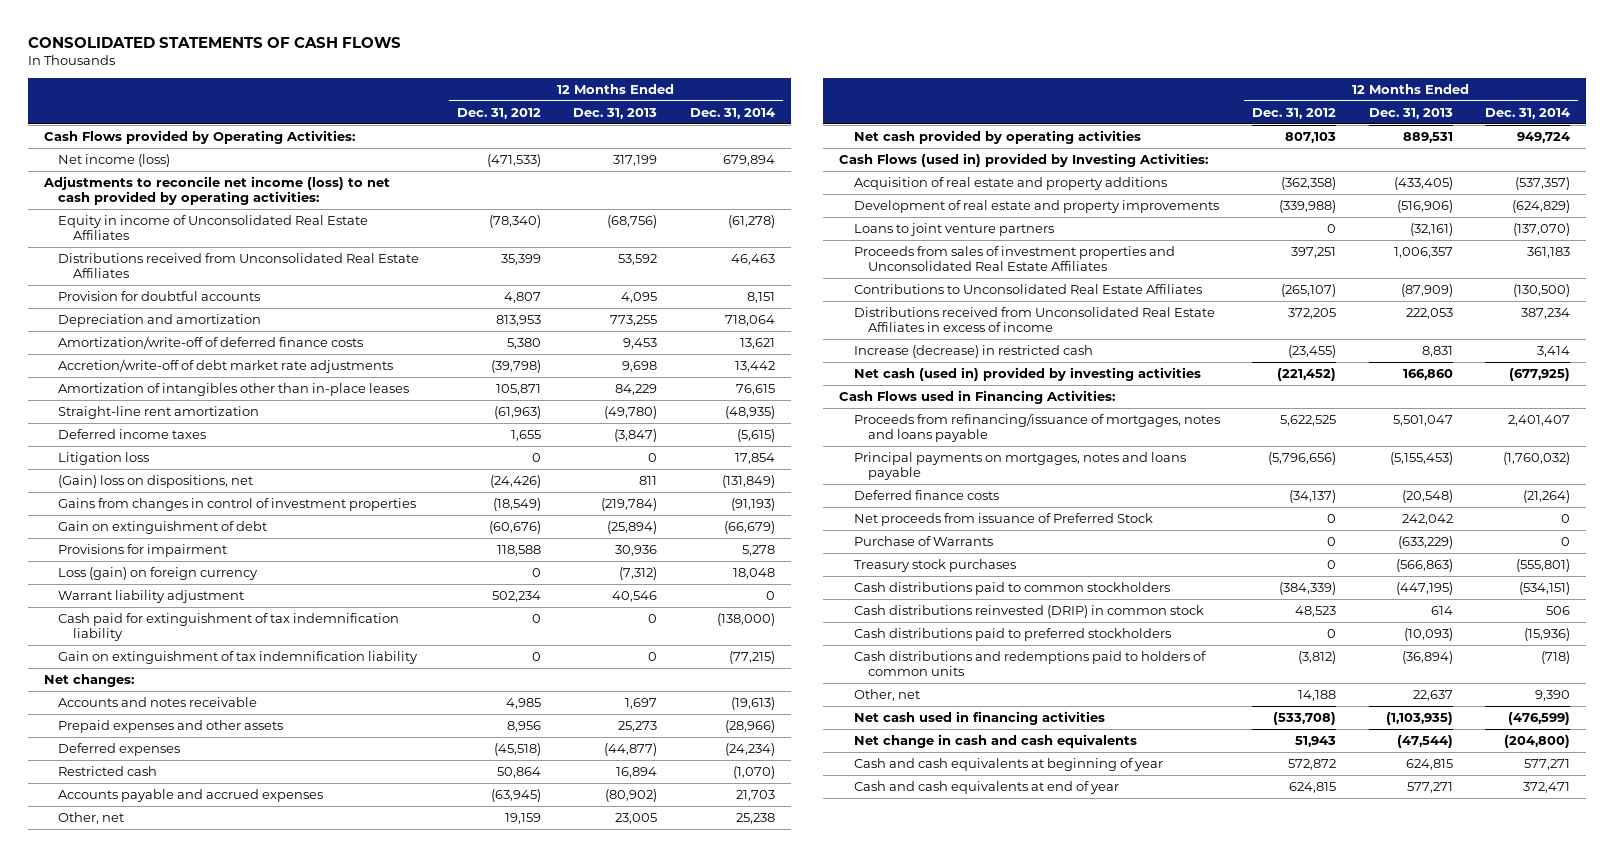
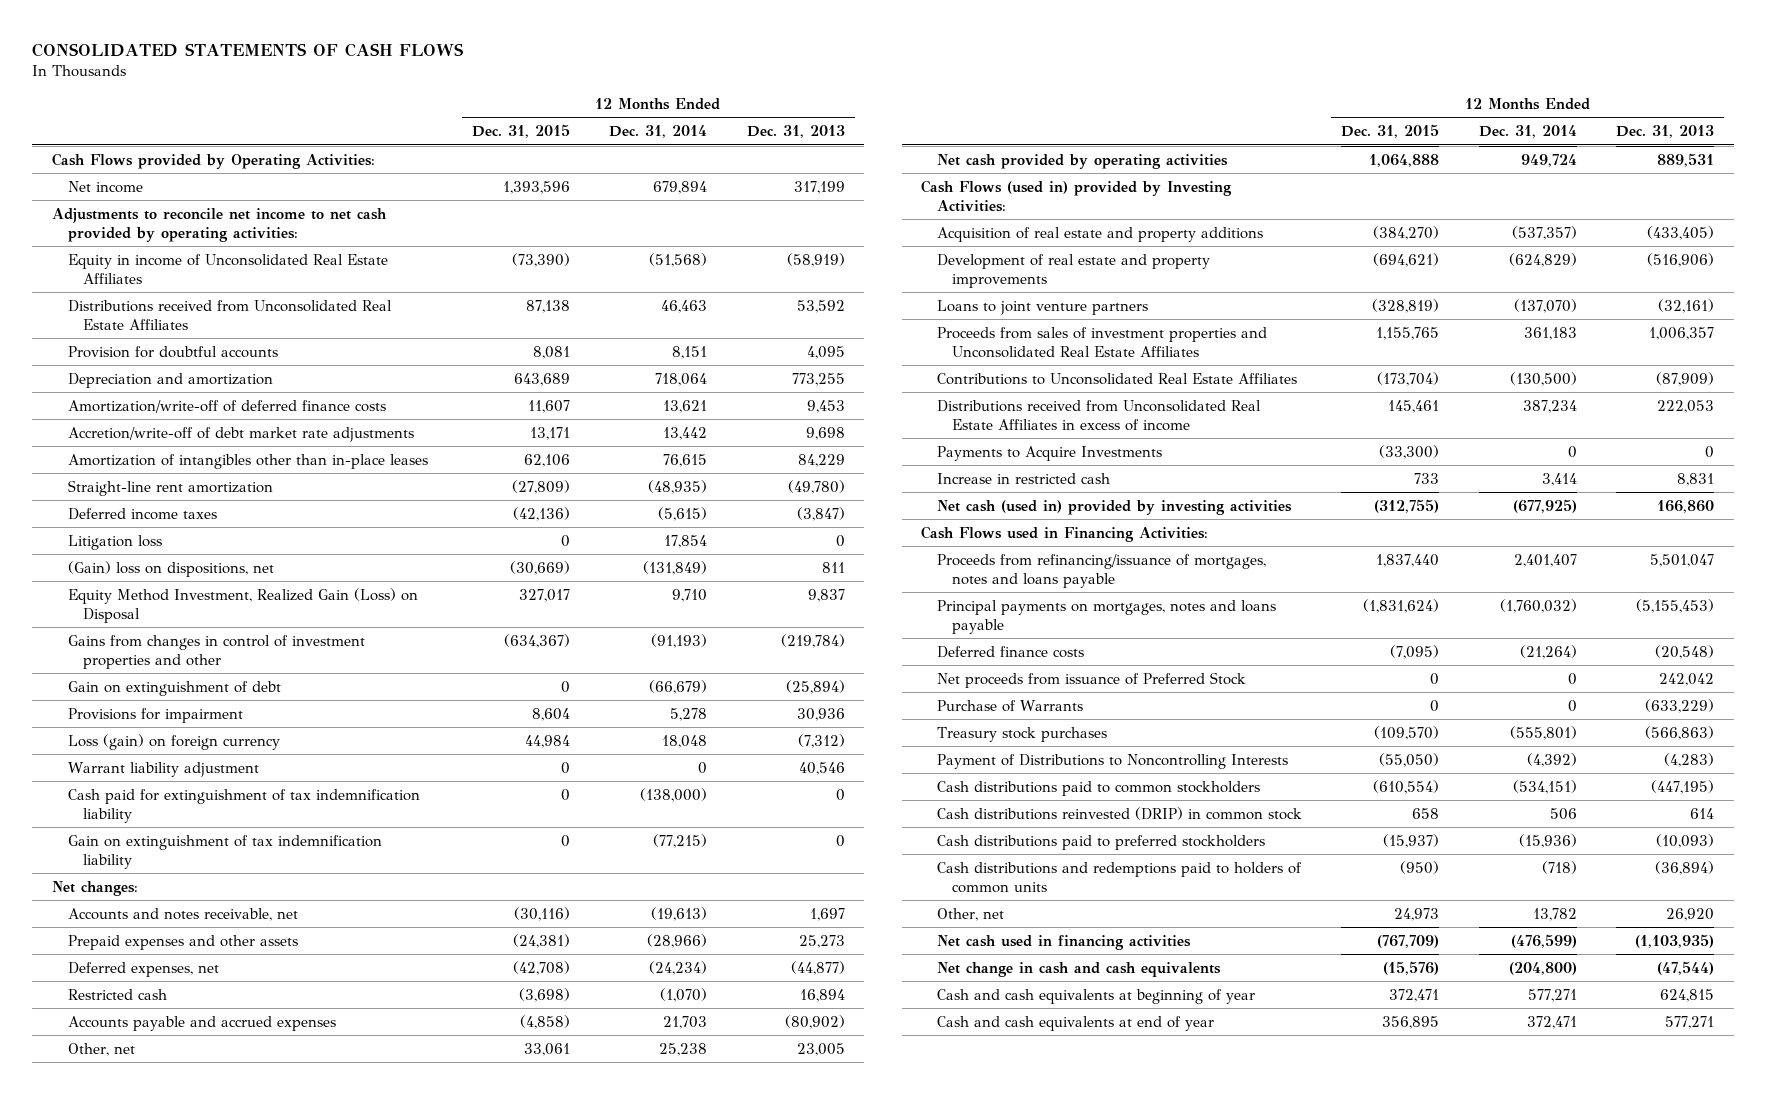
[456,107,541,119] Dec. 31, 2012 -> none
none -> [471,124,570,139] Dec. 31, 2015
[58,153,171,167] Net income (loss) -> [67,180,143,193] Net income
[42,175,390,206] Adjustments to reconcile net income (loss) to net cash provided by operating activities: -> [52,207,388,242] Adjustments to reconcile net income to net cash provided by operating activities:
[607,214,658,228] (68,756) -> [786,252,845,267] (58,919)
[727,214,775,228] (61,278) -> [649,252,708,267] (51,568)
none -> [67,587,418,623] Equity Method Investment, Realized Gain (Loss) on Disposal
[58,497,417,511] Gains from changes in control of investment properties -> [67,634,365,669] Gains from changes in control of investment properties and other
[58,696,258,707] Accounts and notes receivable -> [67,907,298,921] Accounts and notes receivable, net
[58,742,181,756] Deferred expenses -> [67,961,219,977] Deferred expenses, net
none -> [936,445,1162,461] Payments to Acquire Investments
[853,344,1093,358] Increase (decrease) in restricted cash -> [936,472,1110,484] Increase in restricted cash
none -> [936,753,1288,769] Payment of Distributions to Noncontrolling Interests
[1412,689,1453,701] 22,637 -> [1665,907,1714,921] 26,920
[1534,689,1570,701] 9,390 -> [1532,907,1577,921] 13,782

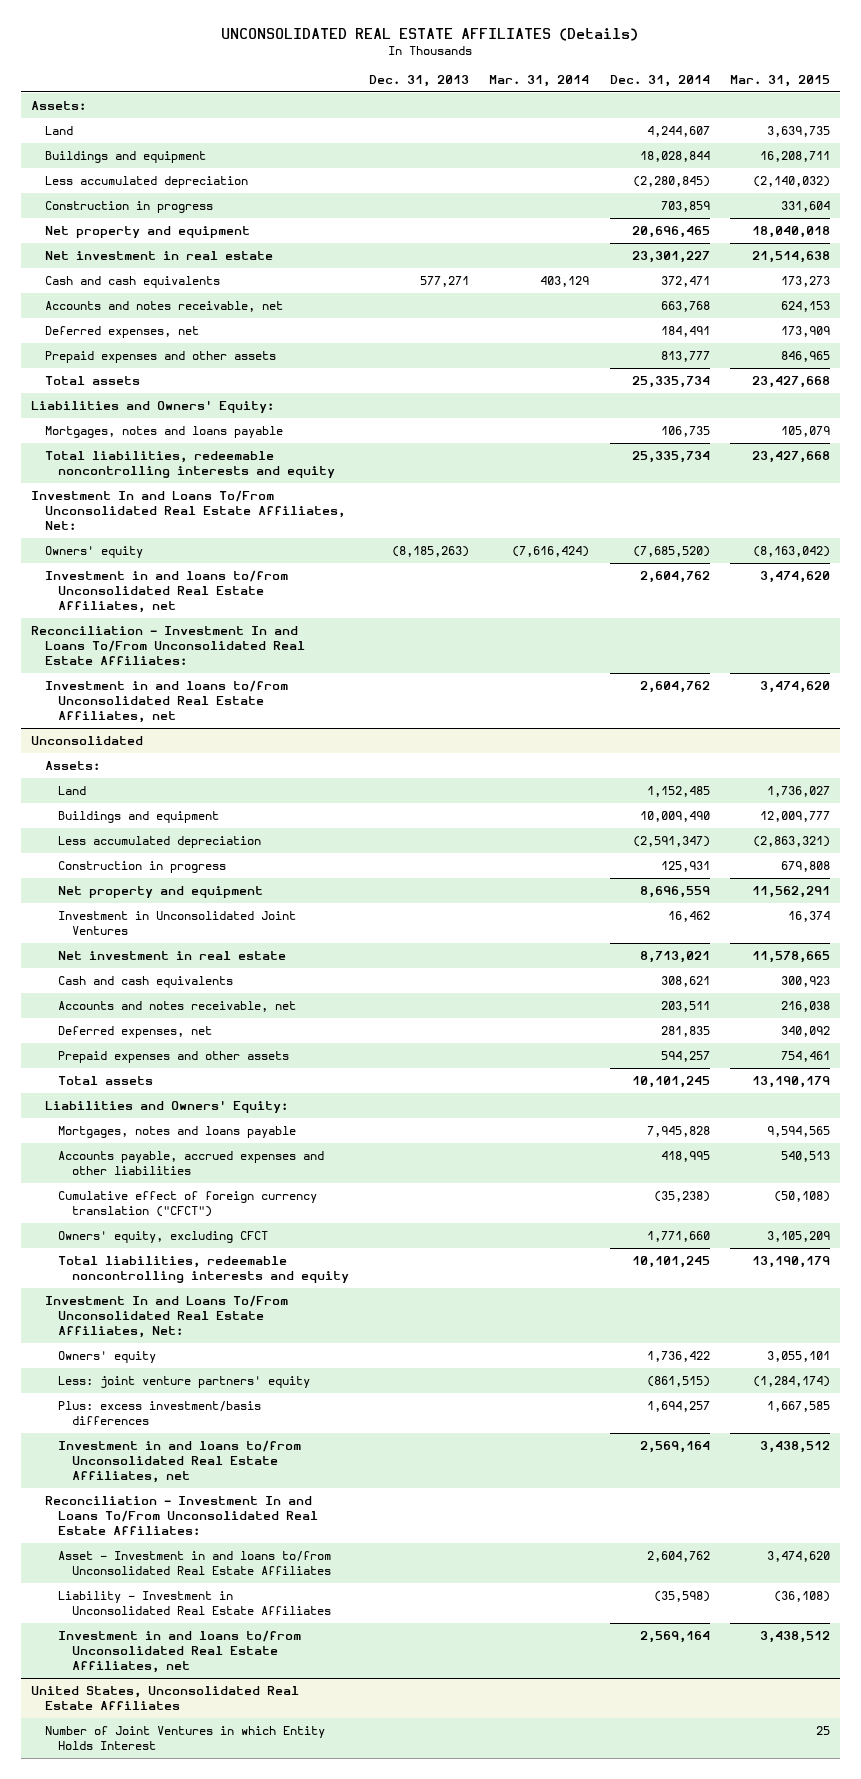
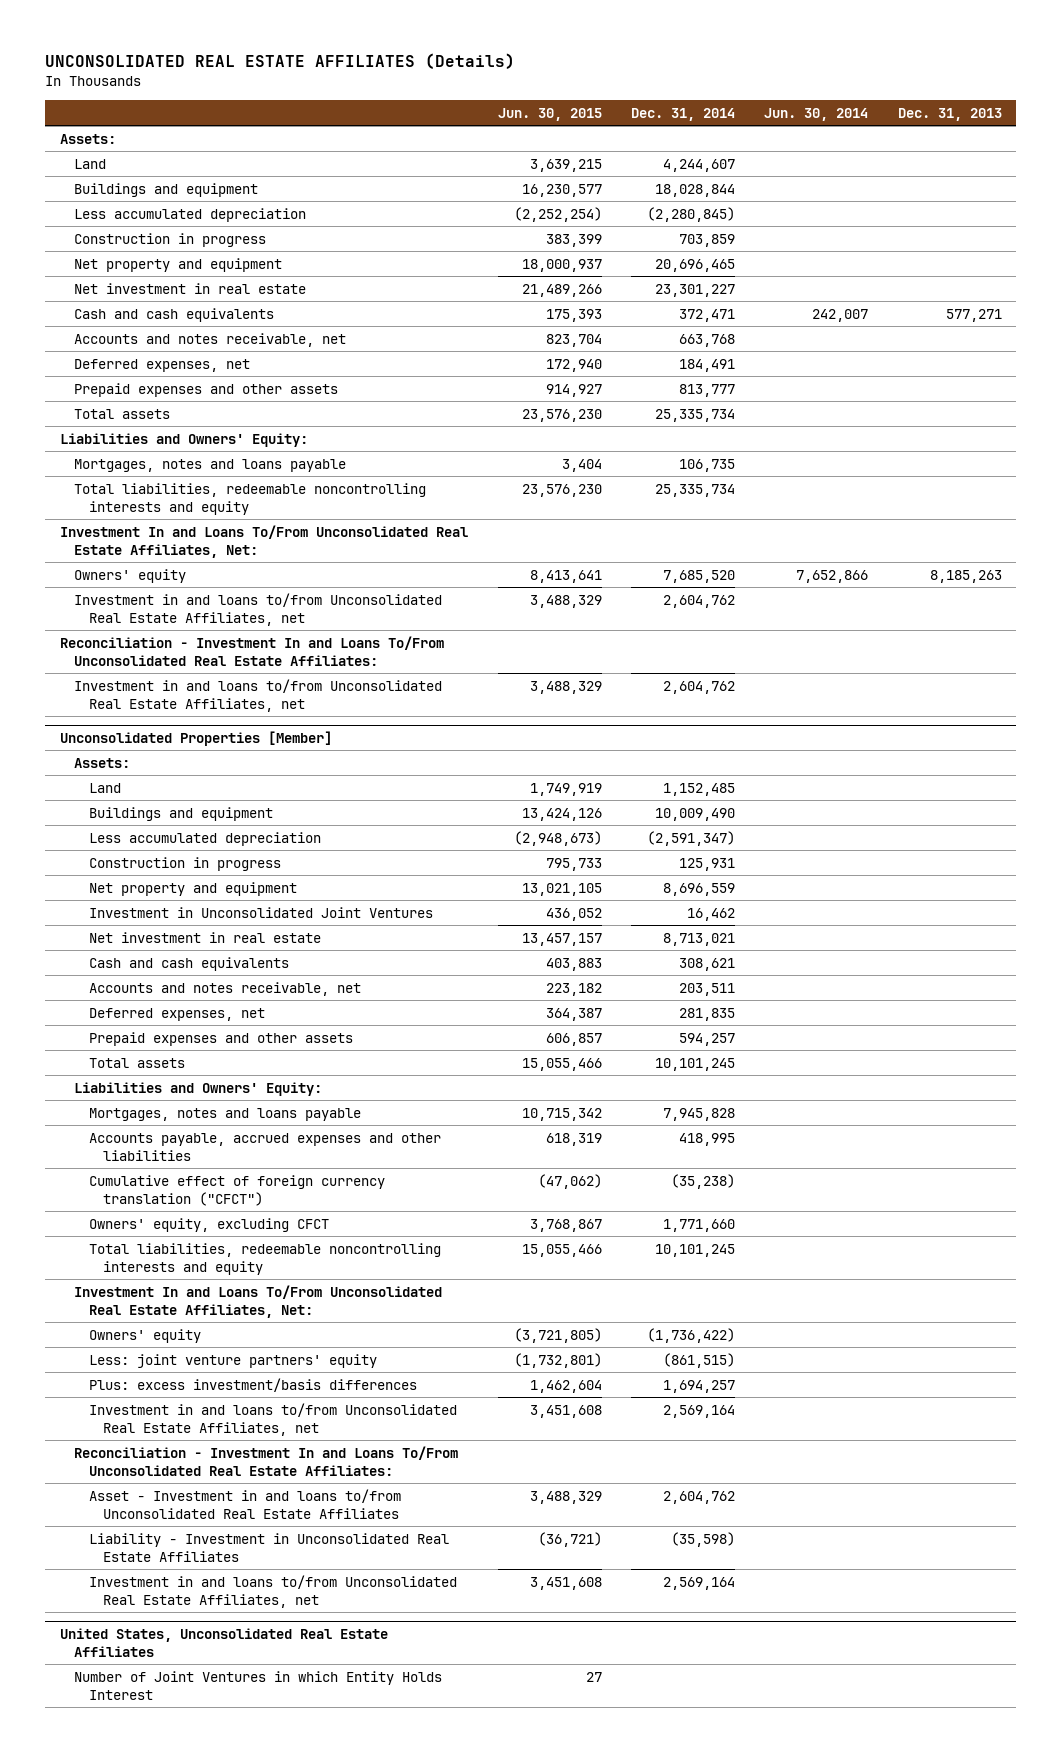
[489,75,590,88] Mar. 31, 2014 -> none
[729,75,830,88] Mar. 31, 2015 -> none
none -> [497,107,602,121] Jun. 30, 2015
none -> [764,107,869,121] Jun. 30, 2014
[392,545,470,557] (8,185,263) -> [929,569,1002,583] 8,185,263
[632,545,710,557] (7,685,520) -> [662,569,735,583] 7,685,520
[31,735,144,745] Unconsolidated -> [60,730,333,746] Unconsolidated Properties [Member]
[646,1350,710,1362] 1,736,422 -> [646,1327,735,1343] (1,736,422)

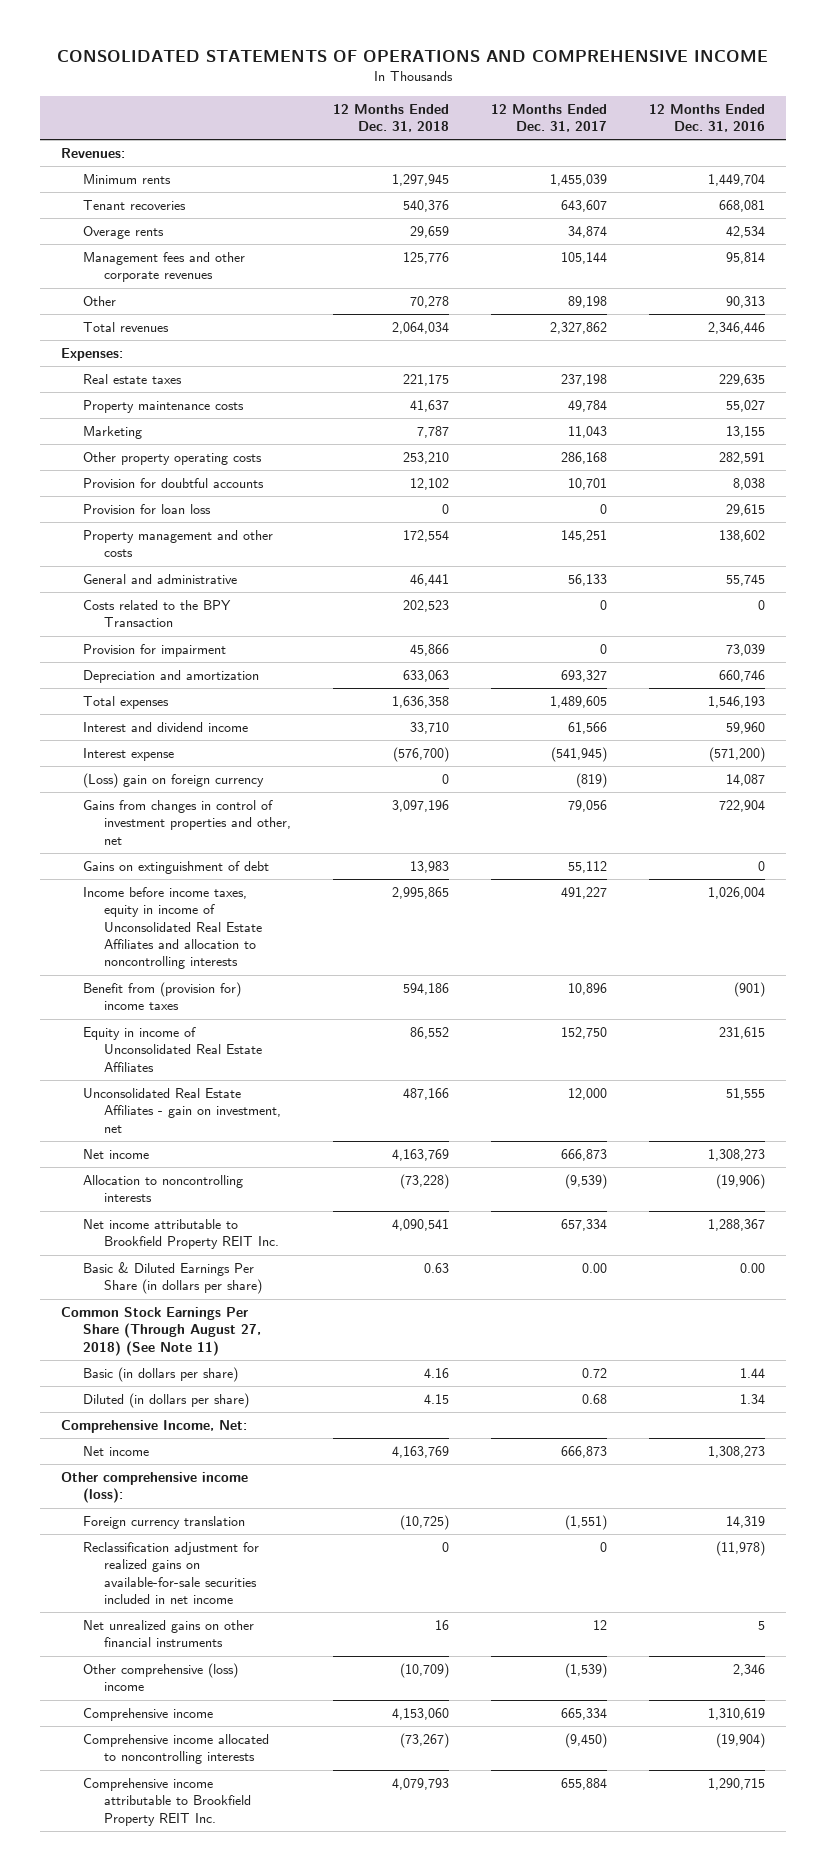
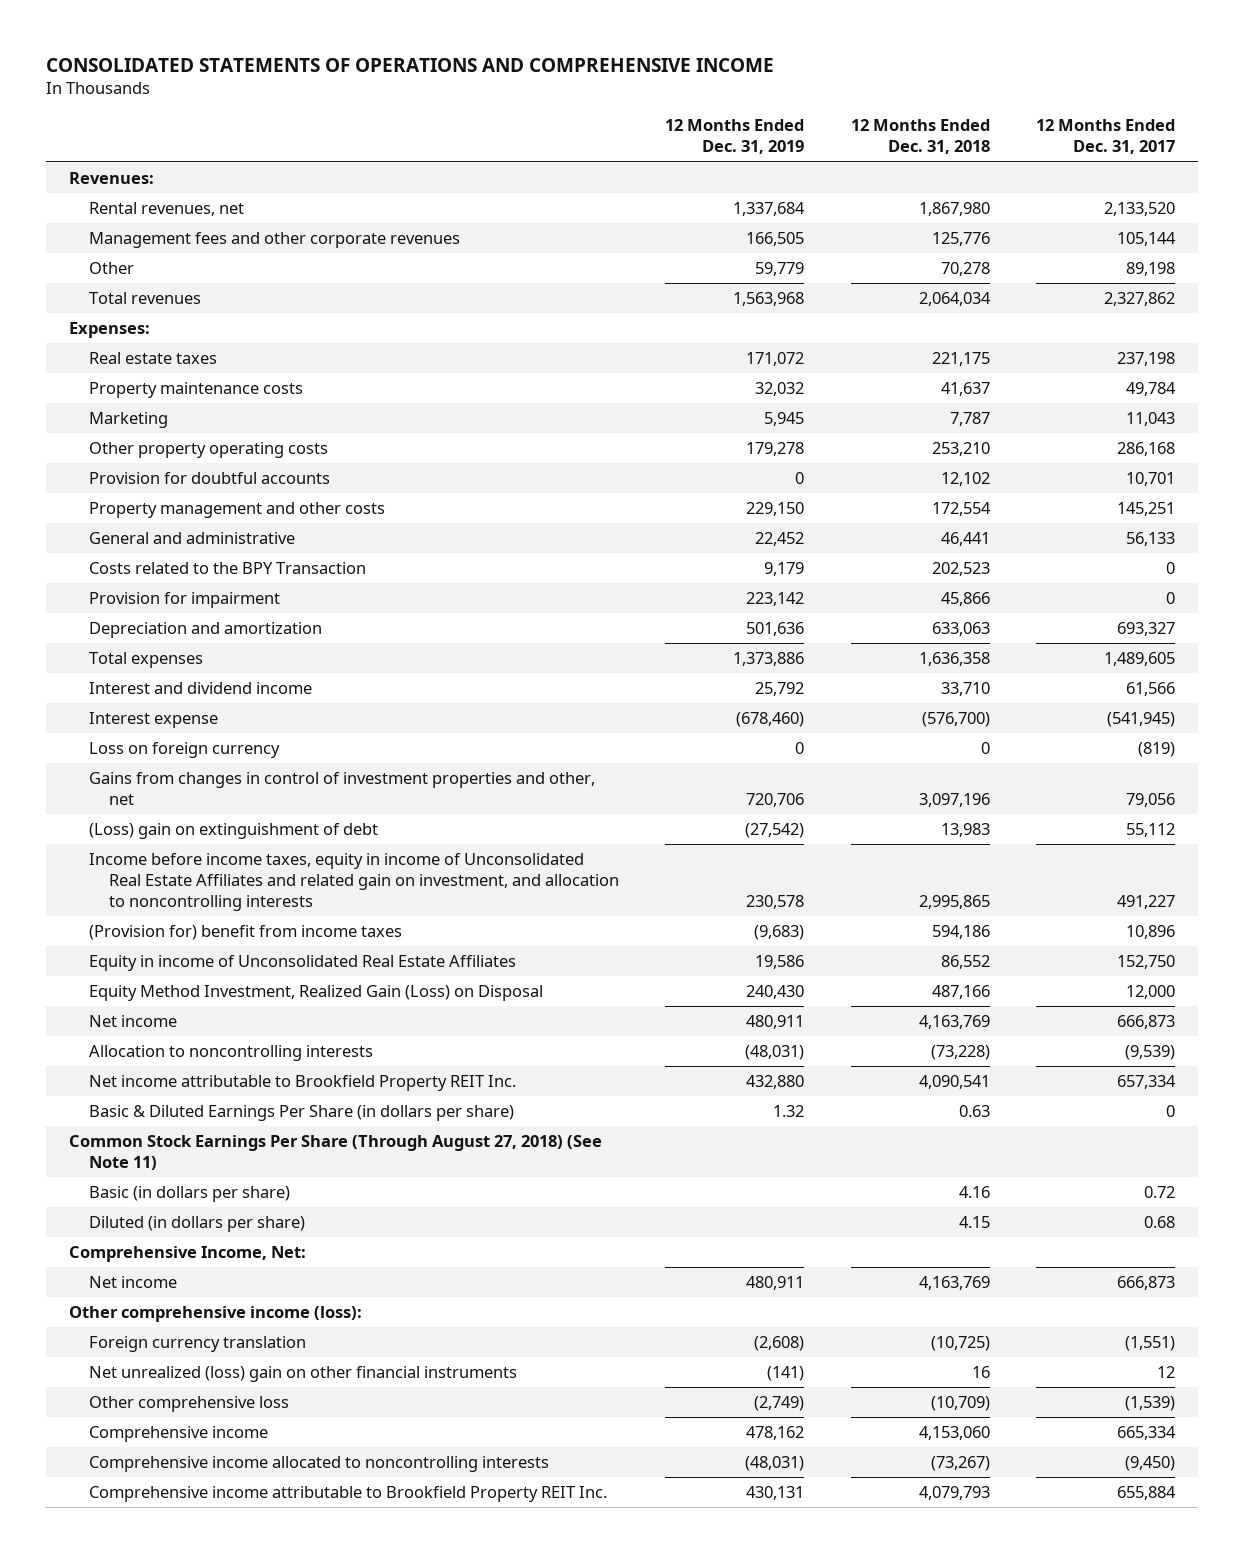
[649,103,766,132] 12 Months Ended Dec. 31, 2016 -> none
none -> [665,119,805,155] 12 Months Ended Dec. 31, 2019
[82,174,171,185] Minimum rents -> none
[82,200,186,211] Tenant recoveries -> none
[82,226,164,240] Overage rents -> none
none -> [89,202,245,217] Rental revenues, net
[82,504,211,515] Provision for loan loss -> none
[82,773,264,789] (Loss) gain on foreign currency -> [89,742,281,759] Loss on foreign currency
[82,861,269,875] Gains on extinguishment of debt -> [89,823,379,840] (Loss) gain on extinguishment of debt
[82,887,263,970] Income before income taxes, equity in income of Unconsolidated Real Estate Affiliates and allocation to noncontrolling interests -> [89,853,620,912] Income before income taxes, equity in income of Unconsolidated Real Estate Affiliates and related gain on investment, and allocation to noncontrolling interests
[82,982,241,1011] Benefit from (provision for) income taxes -> [89,925,403,941] (Provision for) benefit from income taxes
[82,1088,282,1133] Unconsolidated Real Estate Affiliates - gain on investment, net -> [89,985,544,1002] Equity Method Investment, Realized Gain (Loss) on Disposal
[582,1263,608,1274] 0.00 -> [1165,1105,1175,1118] 0
[82,1542,259,1605] Reclassification adjustment for realized gains on available-for-sale securities included in net income -> none
[82,1620,254,1648] Net unrealized gains on other financial instruments -> [89,1366,518,1383] Net unrealized (loss) gain on other financial instruments
[82,1663,238,1692] Other comprehensive (loss) income -> [89,1396,290,1413] Other comprehensive loss

